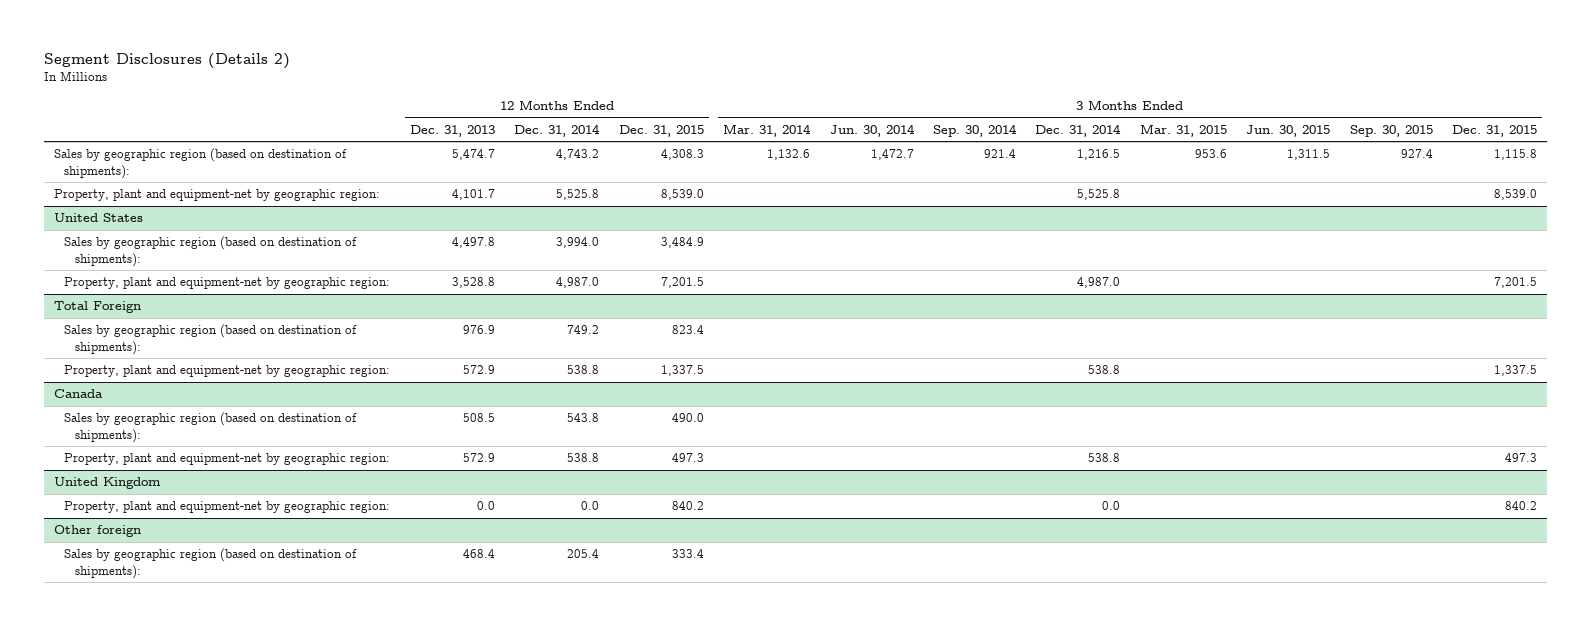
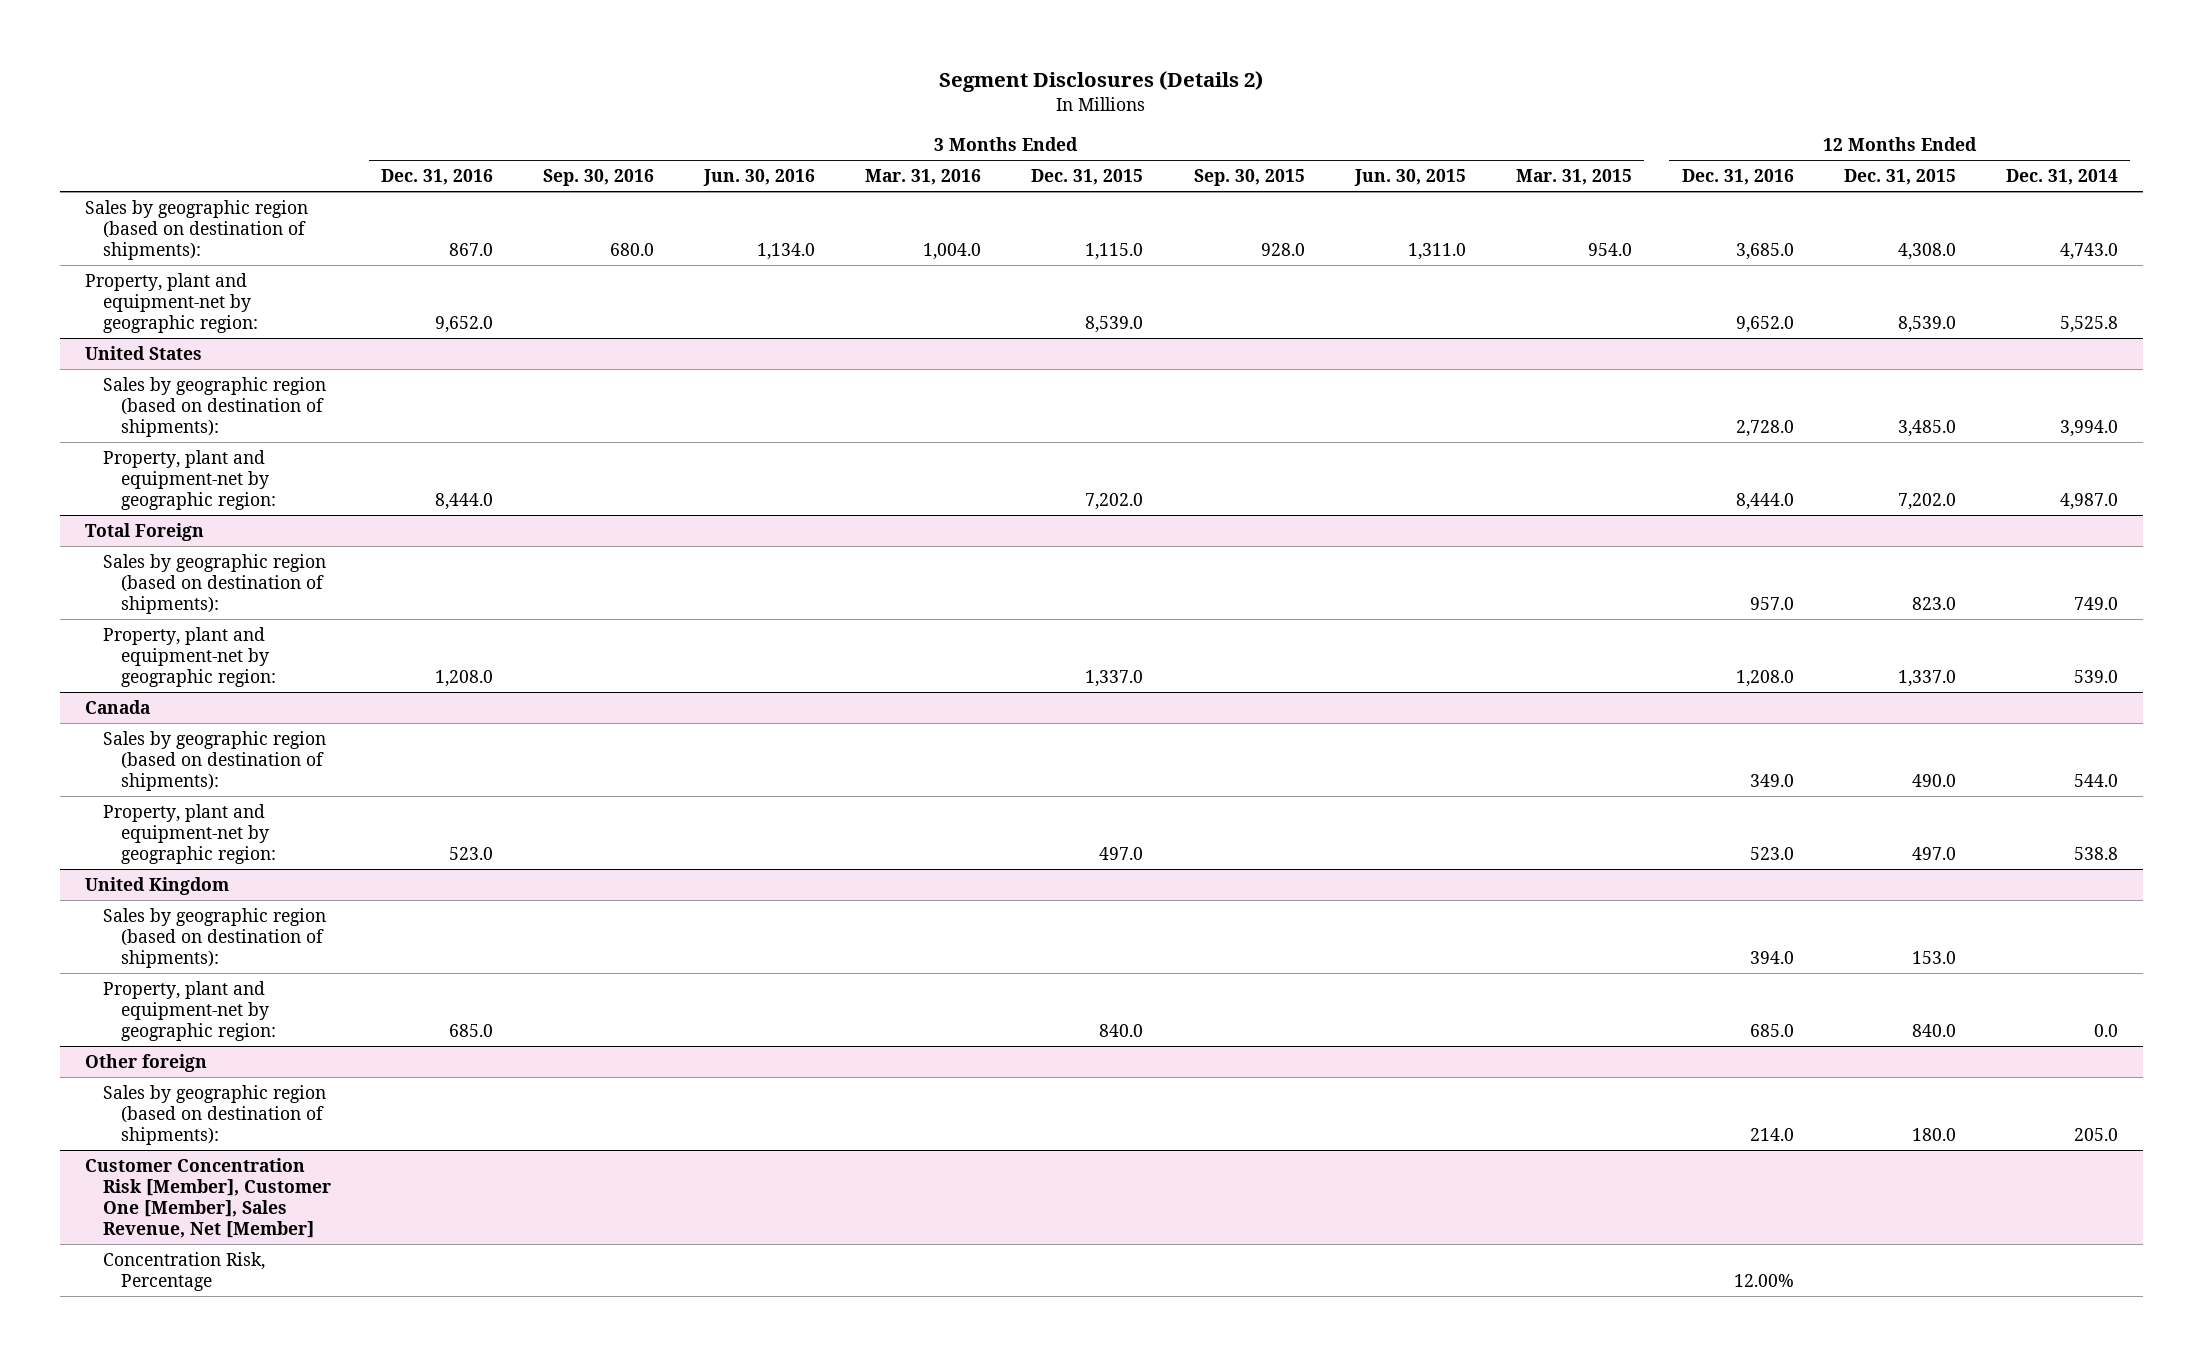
[409,125,495,138] Dec. 31, 2013 -> none
[723,124,812,138] Mar. 31, 2014 -> none
[829,124,915,138] Jun. 30, 2014 -> none
[933,124,1018,138] Sep. 30, 2014 -> none
[1035,124,1122,138] Dec. 31, 2014 -> none
none -> [381,168,494,185] Dec. 31, 2016
none -> [543,168,655,186] Sep. 30, 2016
none -> [703,168,816,186] Jun. 30, 2016
none -> [865,168,982,185] Mar. 31, 2016
none -> [1681,168,1794,185] Dec. 31, 2016
[556,149,600,161] 4,743.2 -> [2059,242,2118,260] 4,743.0
[660,149,704,161] 4,308.3 -> [1897,242,1956,260] 4,308.0
[1194,149,1227,159] 953.6 -> [1587,242,1632,256] 954.0
[1287,149,1331,161] 1,311.5 -> [1407,242,1466,260] 1,311.0
[1400,149,1433,159] 927.4 -> [1260,242,1305,256] 928.0
[1494,149,1538,161] 1,115.8 -> [1085,242,1144,260] 1,115.0
[660,237,704,249] 3,484.9 -> [1897,419,1956,437] 3,485.0
[660,277,704,289] 7,201.5 -> [1897,492,1956,510] 7,202.0
[1494,277,1538,289] 7,201.5 -> [1085,492,1144,510] 7,202.0
[567,325,600,335] 749.2 -> [2073,596,2118,610] 749.0
[671,325,704,335] 823.4 -> [1911,596,1956,610] 823.0
[567,365,600,375] 538.8 -> [2073,669,2118,683] 539.0
[660,365,704,377] 1,337.5 -> [1897,669,1956,687] 1,337.0
[1494,365,1538,377] 1,337.5 -> [1085,669,1144,687] 1,337.0
[567,413,600,423] 543.8 -> [2073,773,2118,787] 544.0
[671,453,704,463] 497.3 -> [1911,846,1956,860] 497.0
[1505,453,1538,463] 497.3 -> [1099,846,1144,860] 497.0
none -> [103,907,327,968] Sales by geographic region (based on destination of shipments):
[671,501,704,511] 840.2 -> [1911,1023,1956,1037] 840.0
[1505,501,1538,511] 840.2 -> [1099,1023,1144,1037] 840.0
[567,549,600,559] 205.4 -> [2073,1127,2118,1141] 205.0
[671,549,704,559] 333.4 -> [1911,1127,1956,1141] 180.0
none -> [85,1157,332,1239] Customer Concentration Risk [Member], Customer One [Member], Sales Revenue, Net [Member]
none -> [103,1251,266,1291] Concentration Risk, Percentage

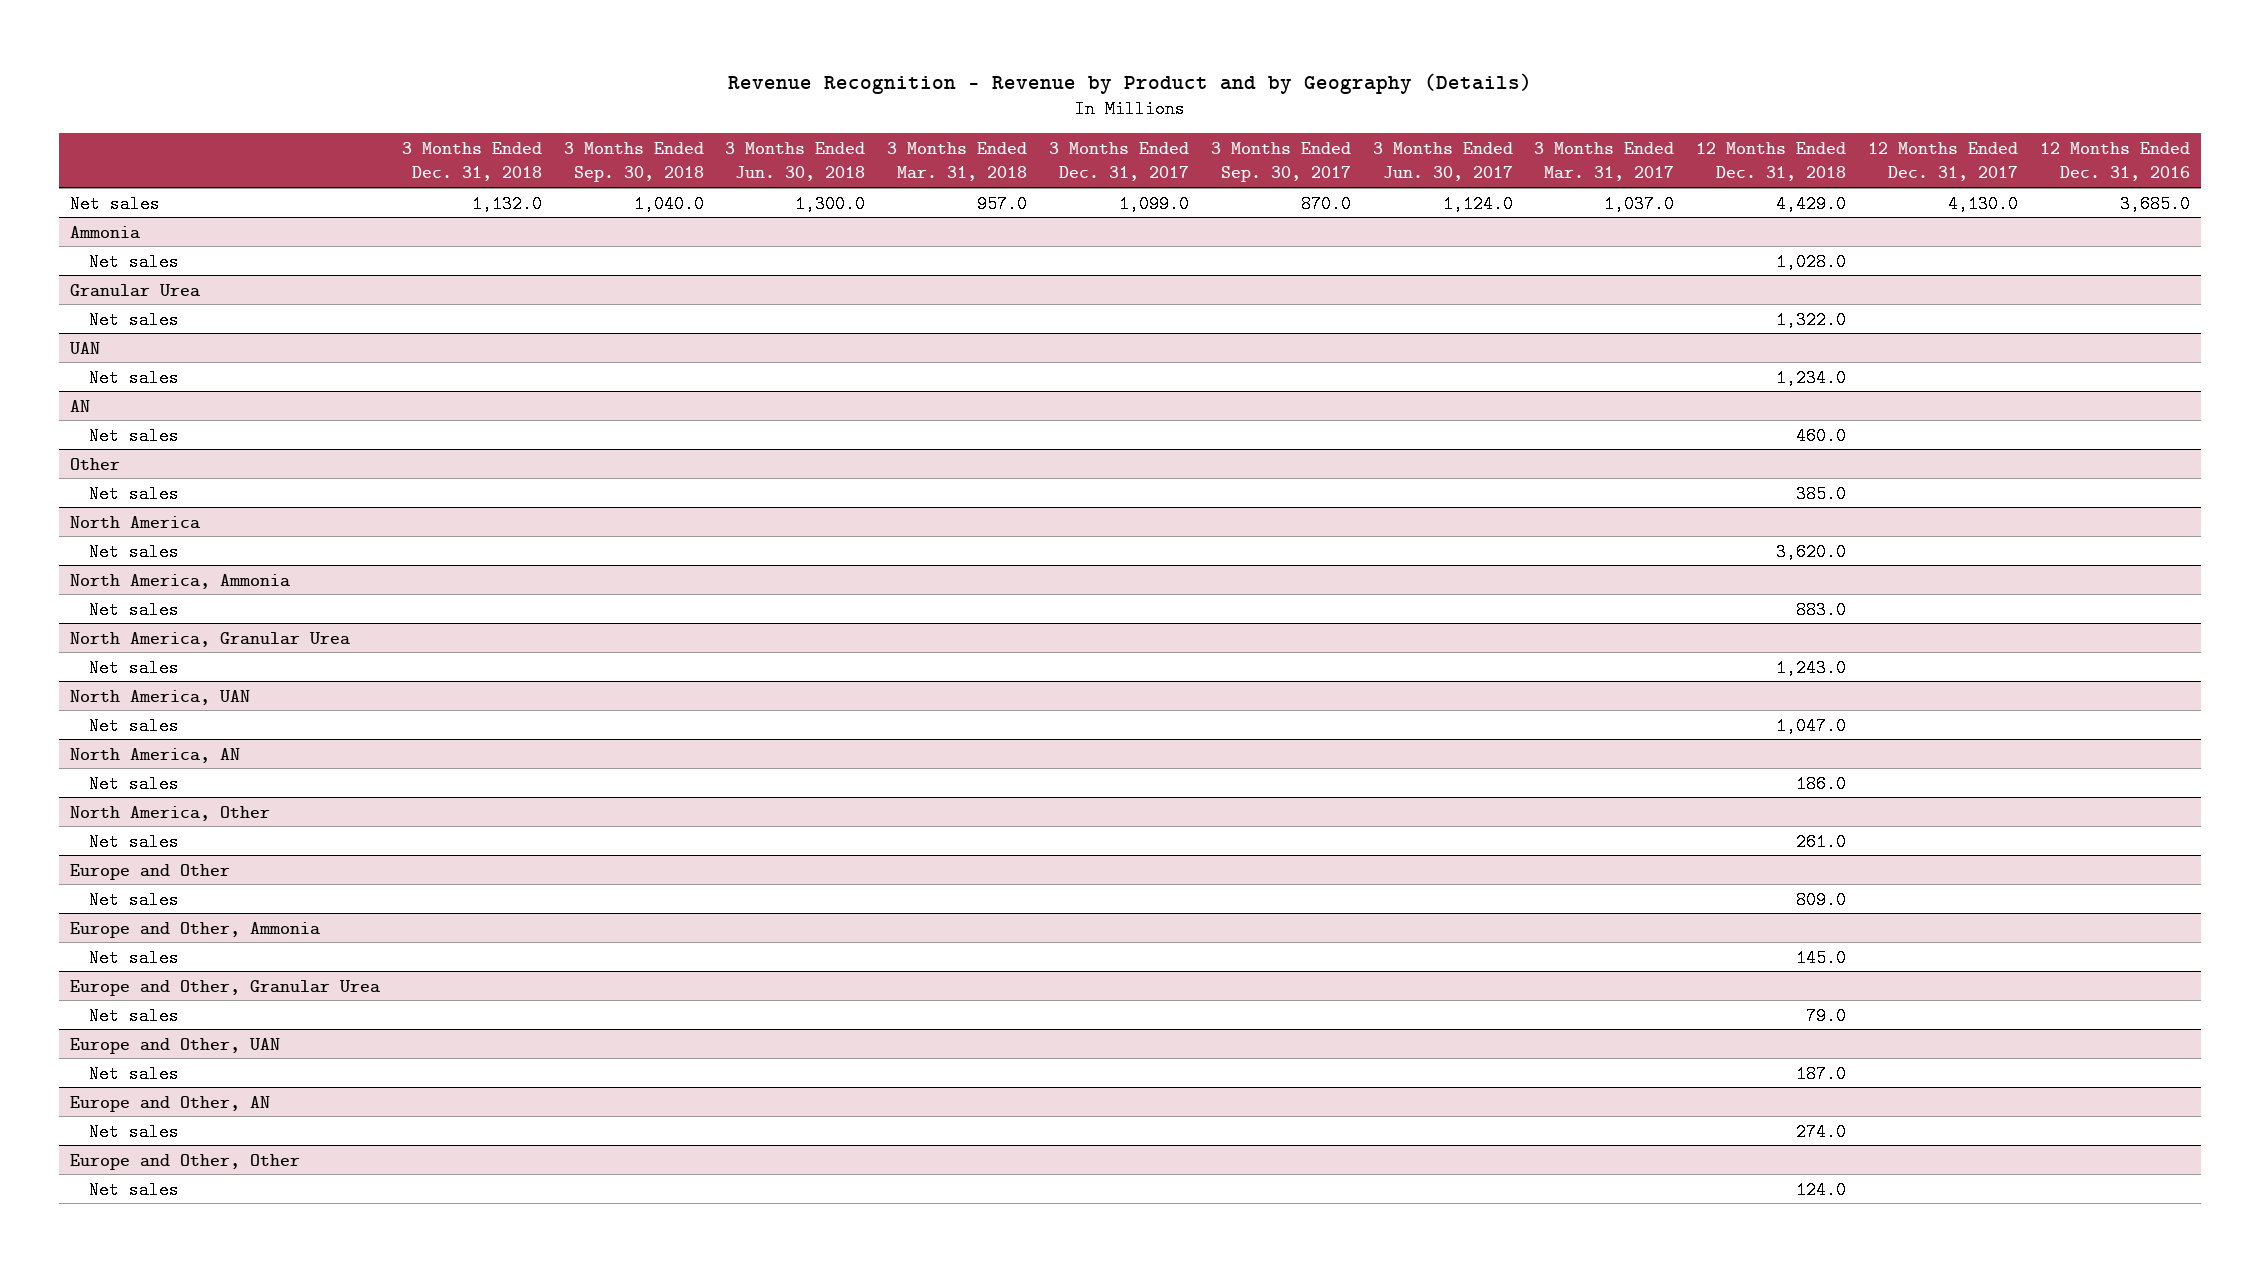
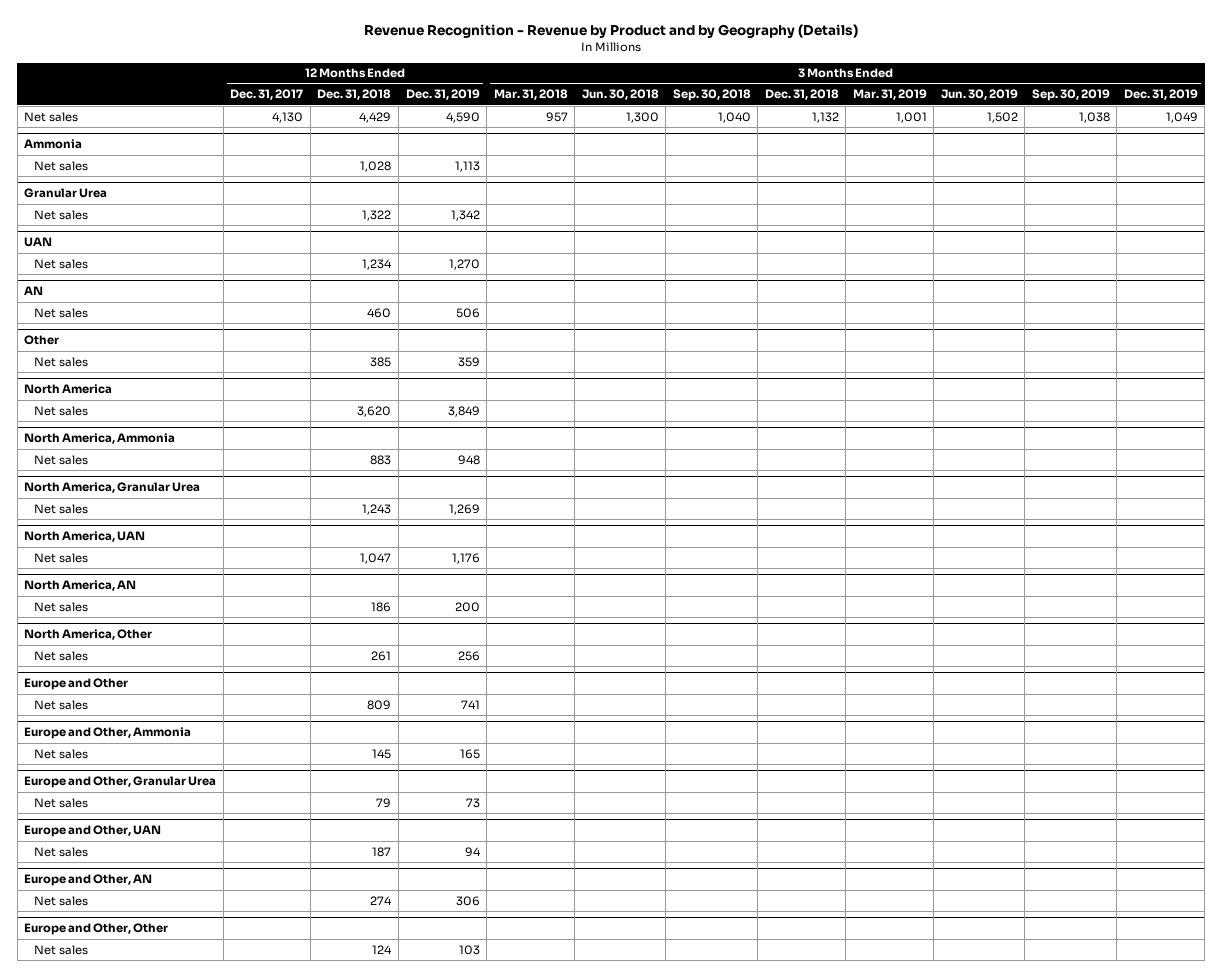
[1048,141,1189,182] 3 Months Ended Dec. 31, 2017 -> none
[1210,141,1351,183] 3 Months Ended Sep. 30, 2017 -> none
[1372,141,1513,182] 3 Months Ended Jun. 30, 2017 -> none
[1534,141,1675,182] 3 Months Ended Mar. 31, 2017 -> none
[2039,141,2190,182] 12 Months Ended Dec. 31, 2016 -> none
none -> [405,89,480,101] Dec. 31, 2019
none -> [852,89,927,101] Mar. 31, 2019
none -> [940,89,1018,101] Jun. 30, 2019
none -> [1031,89,1110,102] Sep. 30, 2019
none -> [1123,89,1198,101] Dec. 31, 2019
[471,194,542,213] 1,132.0 -> [811,111,839,123] 1,132
[633,194,704,213] 1,040.0 -> [717,111,751,123] 1,040
[795,194,866,213] 1,300.0 -> [625,111,659,123] 1,300
[977,194,1028,213] 957.0 -> [545,111,568,122] 957
[1776,194,1847,213] 4,429.0 -> [359,111,392,123] 4,429
[1947,194,2018,213] 4,130.0 -> [272,111,304,123] 4,130
[1776,252,1847,271] 1,028.0 -> [360,160,392,172] 1,028
[1776,310,1847,329] 1,322.0 -> [362,209,392,221] 1,322
[1776,368,1847,387] 1,234.0 -> [362,258,393,270] 1,234
[1796,426,1847,445] 460.0 -> [367,307,392,318] 460
[1796,484,1847,503] 385.0 -> [370,356,392,367] 385
[1776,542,1847,561] 3,620.0 -> [357,405,392,417] 3,620
[1796,600,1847,619] 883.0 -> [370,454,392,465] 883
[1776,658,1847,677] 1,243.0 -> [362,503,392,515] 1,243
[1776,716,1847,735] 1,047.0 -> [360,552,392,564] 1,047
[1796,774,1847,793] 186.0 -> [371,601,392,612] 186
[1796,832,1847,851] 261.0 -> [371,650,392,661] 261
[1796,890,1847,909] 809.0 -> [367,699,392,710] 809
[1796,948,1847,967] 145.0 -> [372,748,392,759] 145
[1806,1006,1847,1025] 79.0 -> [376,797,392,808] 79
[1796,1064,1847,1083] 187.0 -> [372,846,392,857] 187
[1796,1122,1847,1141] 274.0 -> [370,895,393,905] 274
[1796,1180,1847,1199] 124.0 -> [372,944,393,954] 124

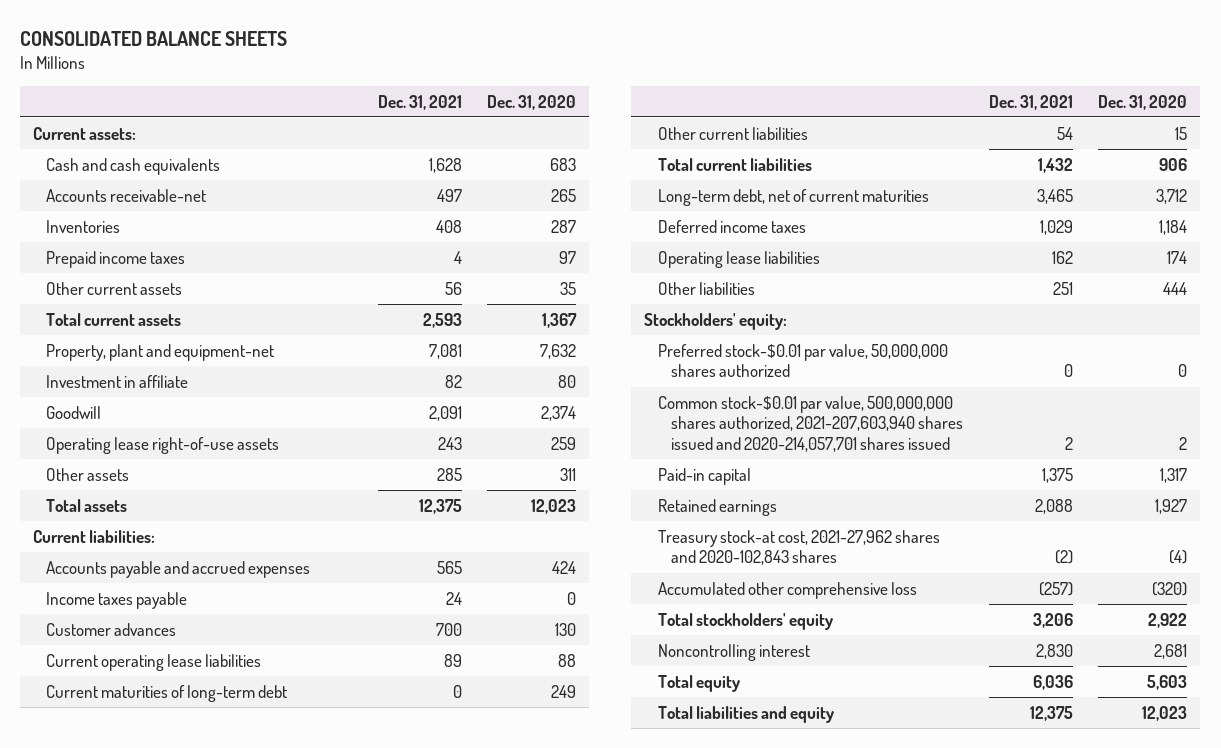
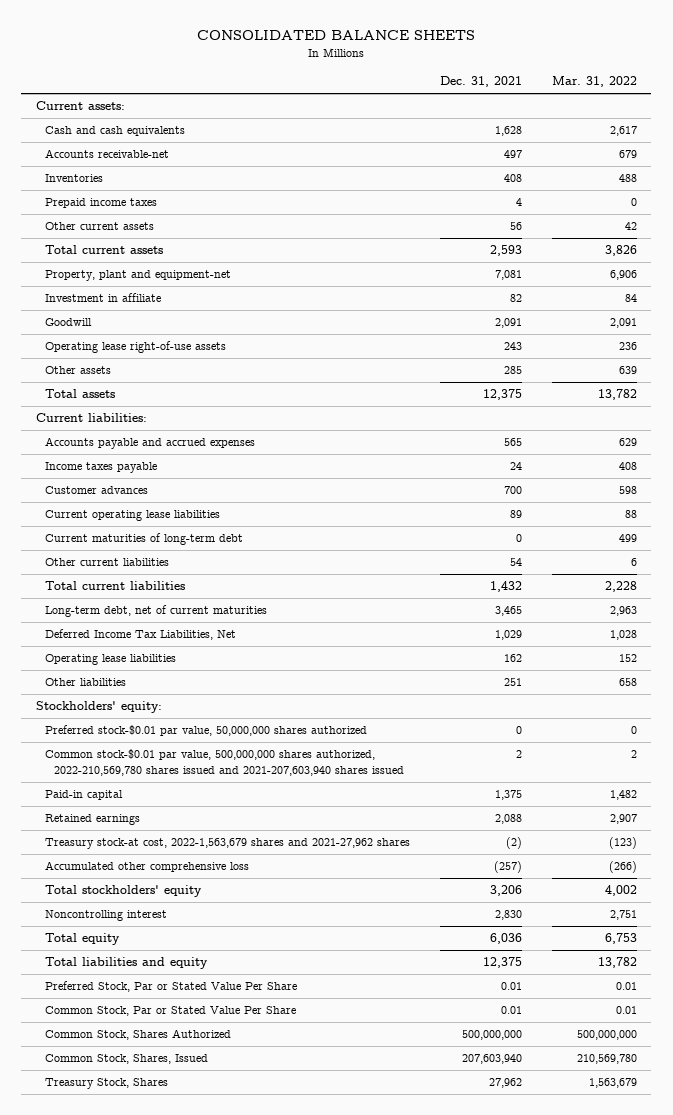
[487,94,577,110] Dec. 31, 2020 -> none
none -> [551,76,637,88] Mar. 31, 2022
[657,219,806,233] Deferred income taxes -> [45,629,237,641] Deferred Income Tax Liabilities, Net
[657,395,964,452] Common stock-$0.01 par value, 500,000,000 shares authorized, 2021-207,603,940 shares issued and 2020-214,057,701 shares issued -> [45,749,405,777] Common stock-$0.01 par value, 500,000,000 shares authorized, 2022-210,569,780 shares issued and 2021-207,603,940 shares issued
[657,529,940,566] Treasury stock-at cost, 2021-27,962 shares and 2020-102,843 shares -> [45,838,411,850] Treasury stock-at cost, 2022-1,563,679 shares and 2021-27,962 shares
none -> [45,981,298,993] Preferred Stock, Par or Stated Value Per Share
none -> [45,1006,297,1017] Common Stock, Par or Stated Value Per Share
none -> [45,1029,232,1041] Common Stock, Shares Authorized
none -> [45,1054,209,1065] Common Stock, Shares, Issued
none -> [45,1078,169,1090] Treasury Stock, Shares

